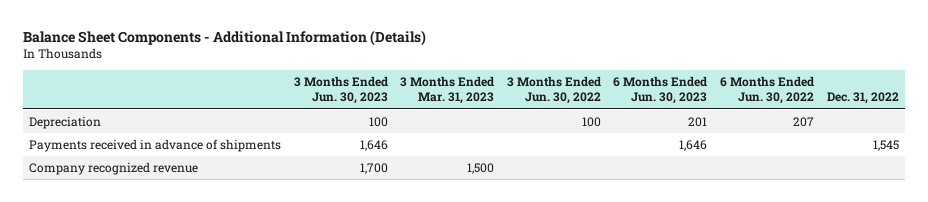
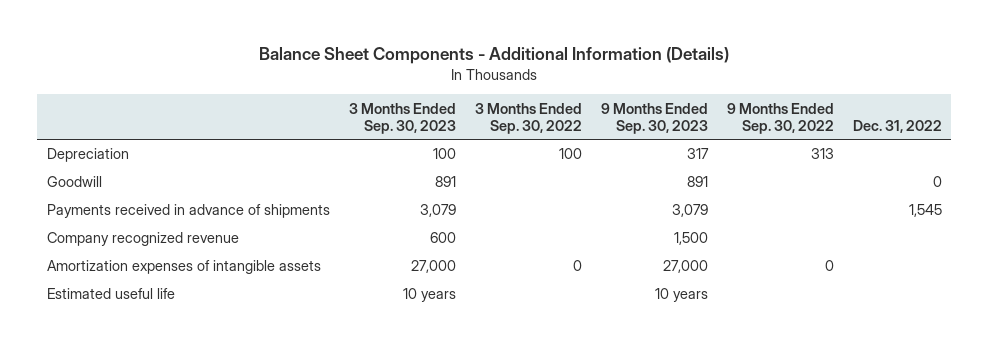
[293,75,388,105] 3 Months Ended Jun. 30, 2023 -> none
[400,75,495,105] 3 Months Ended Mar. 31, 2023 -> none
[506,75,601,105] 3 Months Ended Jun. 30, 2022 -> none
[613,75,708,105] 6 Months Ended Jun. 30, 2023 -> none
[720,75,815,105] 6 Months Ended Jun. 30, 2022 -> none
none -> [348,102,456,135] 3 Months Ended Sep. 30, 2023
none -> [474,102,582,135] 3 Months Ended Sep. 30, 2022
none -> [600,102,708,135] 9 Months Ended Sep. 30, 2023
none -> [726,102,834,135] 9 Months Ended Sep. 30, 2022
none -> [46,176,102,188] Goodwill
none -> [46,260,321,275] Amortization expenses of intangible assets
none -> [46,288,175,300] Estimated useful life

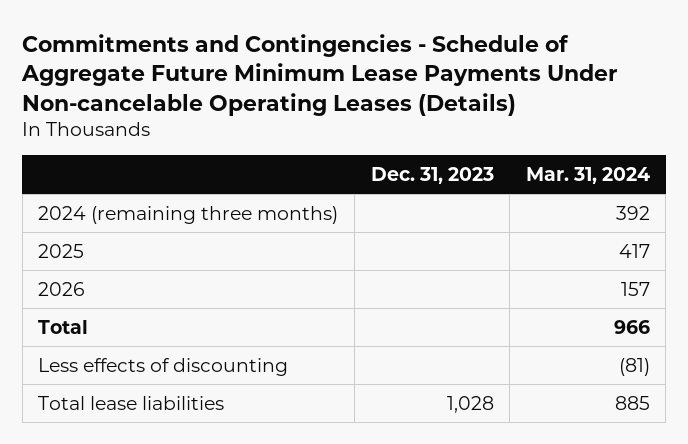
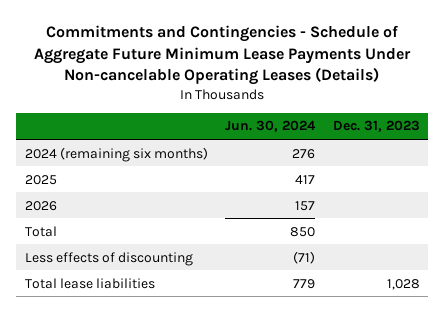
[525,166,650,184] Mar. 31, 2024 -> none
none -> [225,120,317,133] Jun. 30, 2024
[38,205,339,224] 2024 (remaining three months) -> [24,146,208,162] 2024 (remaining six months)

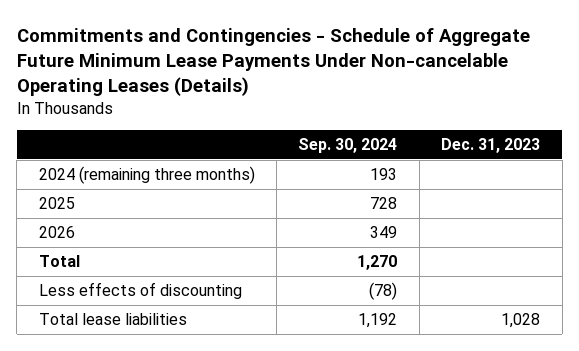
[225,120,317,133] Jun. 30, 2024 -> none
none -> [298,138,398,154] Sep. 30, 2024
[24,146,208,162] 2024 (remaining six months) -> [38,166,255,185] 2024 (remaining three months)

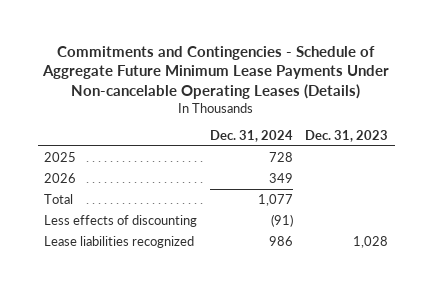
[298,138,398,154] Sep. 30, 2024 -> none
none -> [209,129,293,142] Dec. 31, 2024
[38,166,255,185] 2024 (remaining three months) -> none
[38,313,187,326] Total lease liabilities -> [43,235,194,248] Lease liabilities recognized

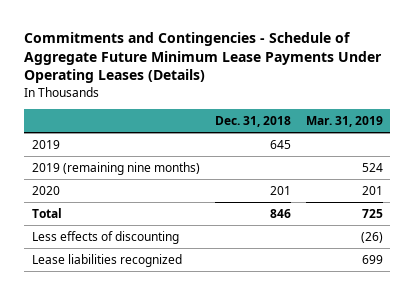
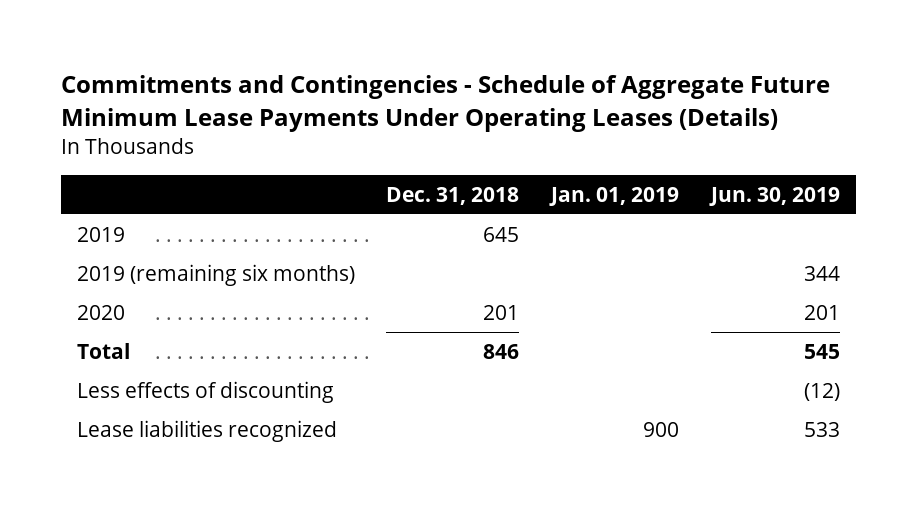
[305,115,383,127] Mar. 31, 2019 -> none
none -> [549,186,680,206] Jan. 01, 2019
none -> [708,186,840,206] Jun. 30, 2019
[31,162,200,176] 2019 (remaining nine months) -> [76,263,355,286] 2019 (remaining six months)

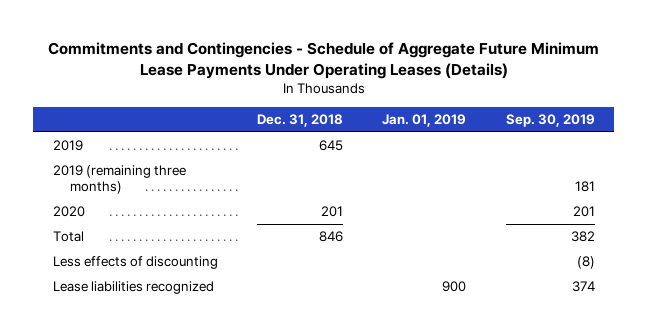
[708,186,840,206] Jun. 30, 2019 -> none
none -> [505,113,595,127] Sep. 30, 2019
[76,263,355,286] 2019 (remaining six months) -> [52,165,186,195] 2019 (remaining three months)

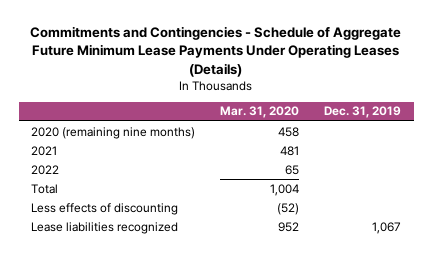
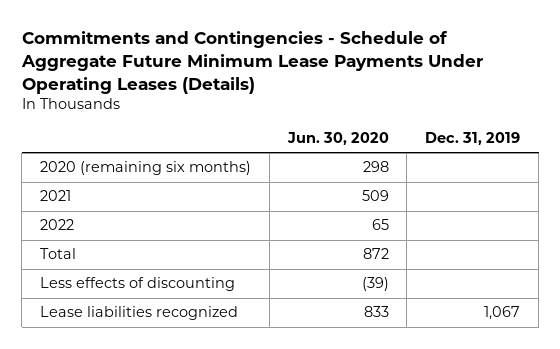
[220,106,300,119] Mar. 31, 2020 -> none
none -> [286,132,389,146] Jun. 30, 2020
[31,126,196,139] 2020 (remaining nine months) -> [39,161,251,176] 2020 (remaining six months)

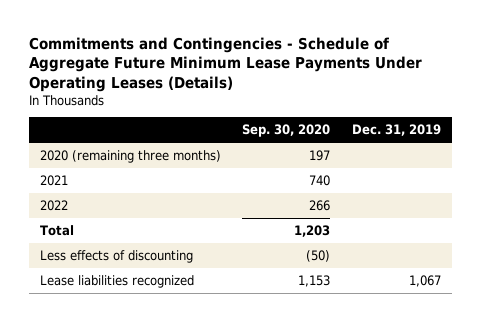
[286,132,389,146] Jun. 30, 2020 -> none
none -> [242,124,331,138] Sep. 30, 2020
[39,161,251,176] 2020 (remaining six months) -> [39,149,221,163] 2020 (remaining three months)

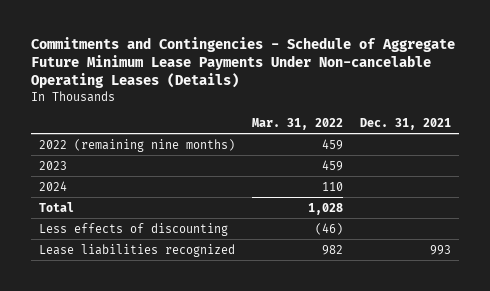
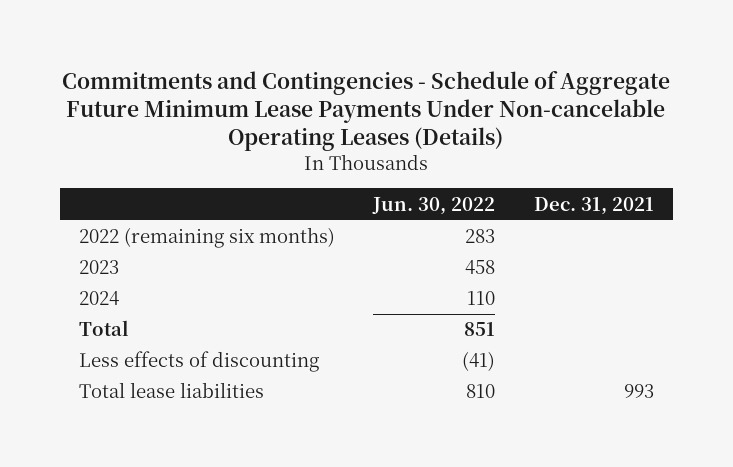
[252,117,344,130] Mar. 31, 2022 -> none
none -> [372,196,496,215] Jun. 30, 2022
[39,138,236,152] 2022 (remaining nine months) -> [79,227,336,249] 2022 (remaining six months)
[39,243,236,257] Lease liabilities recognized -> [79,382,265,399] Total lease liabilities

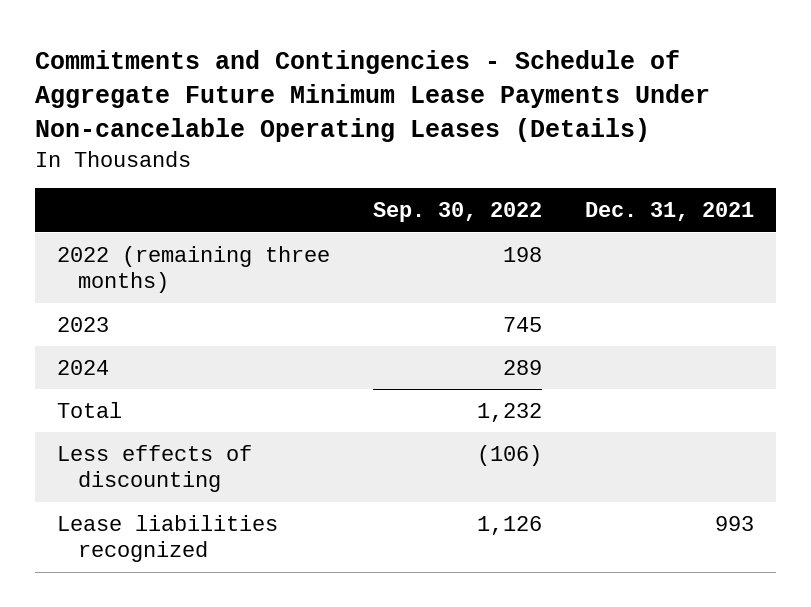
[372,196,496,215] Jun. 30, 2022 -> none
none -> [372,202,542,223] Sep. 30, 2022
[79,227,336,249] 2022 (remaining six months) -> [56,245,330,294] 2022 (remaining three months)
[79,382,265,399] Total lease liabilities -> [56,514,278,563] Lease liabilities recognized

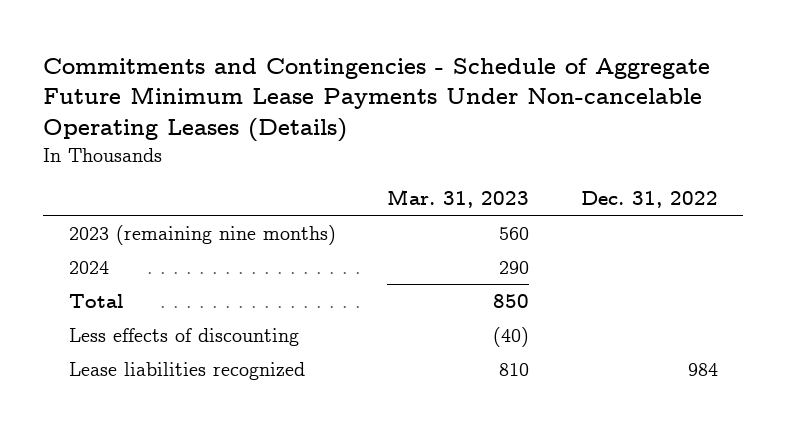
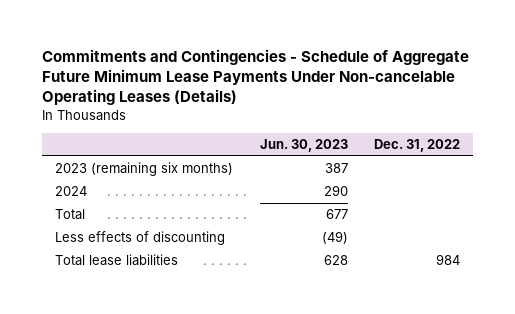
[387,189,530,209] Mar. 31, 2023 -> none
none -> [259,138,348,152] Jun. 30, 2023
[68,224,336,245] 2023 (remaining nine months) -> [55,162,234,177] 2023 (remaining six months)
[68,361,305,380] Lease liabilities recognized -> [55,254,179,267] Total lease liabilities

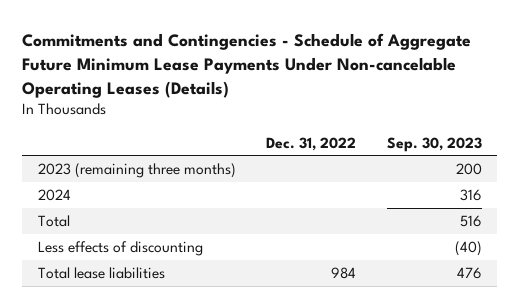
[259,138,348,152] Jun. 30, 2023 -> none
none -> [386,136,482,152] Sep. 30, 2023
[55,162,234,177] 2023 (remaining six months) -> [37,162,236,178] 2023 (remaining three months)

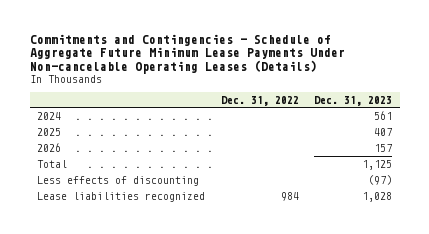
[386,136,482,152] Sep. 30, 2023 -> none
none -> [313,95,392,106] Dec. 31, 2023
[37,162,236,178] 2023 (remaining three months) -> none
none -> [37,127,62,136] 2025
none -> [37,142,62,152] 2026
[37,266,165,279] Total lease liabilities -> [37,191,206,202] Lease liabilities recognized

